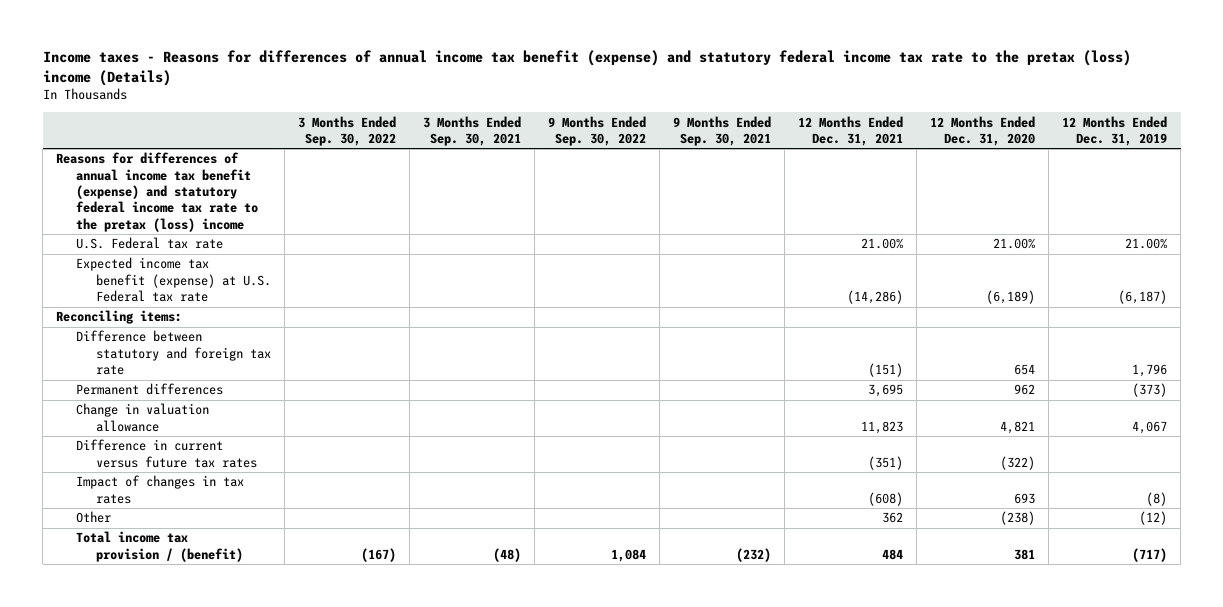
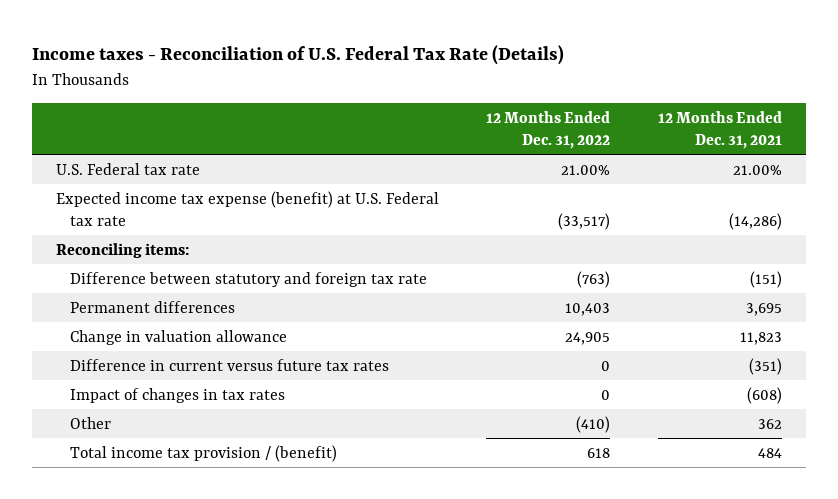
[42,50,1131,87] Income taxes - Reasons for differences of annual income tax benefit (expense) and statutory federal income tax rate to the pretax (loss) income (Details) -> [31,44,564,65] Income taxes - Reconciliation of U.S. Federal Tax Rate (Details)
[298,115,397,146] 3 Months Ended Sep. 30, 2022 -> none
[423,115,522,146] 3 Months Ended Sep. 30, 2021 -> none
[548,115,647,146] 9 Months Ended Sep. 30, 2022 -> none
[673,115,772,146] 9 Months Ended Sep. 30, 2021 -> none
[930,115,1036,146] 12 Months Ended Dec. 31, 2020 -> none
[1062,115,1168,146] 12 Months Ended Dec. 31, 2019 -> none
none -> [486,110,611,149] 12 Months Ended Dec. 31, 2022
[56,152,259,232] Reasons for differences of annual income tax benefit (expense) and statutory federal income tax rate to the pretax (loss) income -> none
[76,257,271,303] Expected income tax benefit (expense) at U.S. Federal tax rate -> [55,190,439,226] Expected income tax expense (benefit) at U.S. Federal tax rate

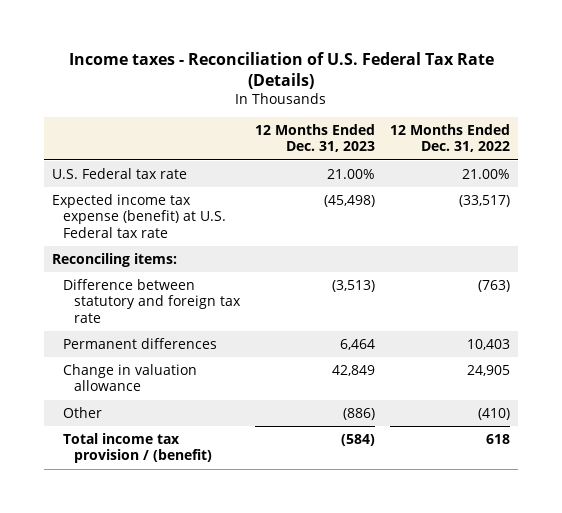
[658,110,783,149] 12 Months Ended Dec. 31, 2021 -> none
none -> [254,123,375,153] 12 Months Ended Dec. 31, 2023
[70,358,390,371] Difference in current versus future tax rates -> none
[70,387,286,403] Impact of changes in tax rates -> none

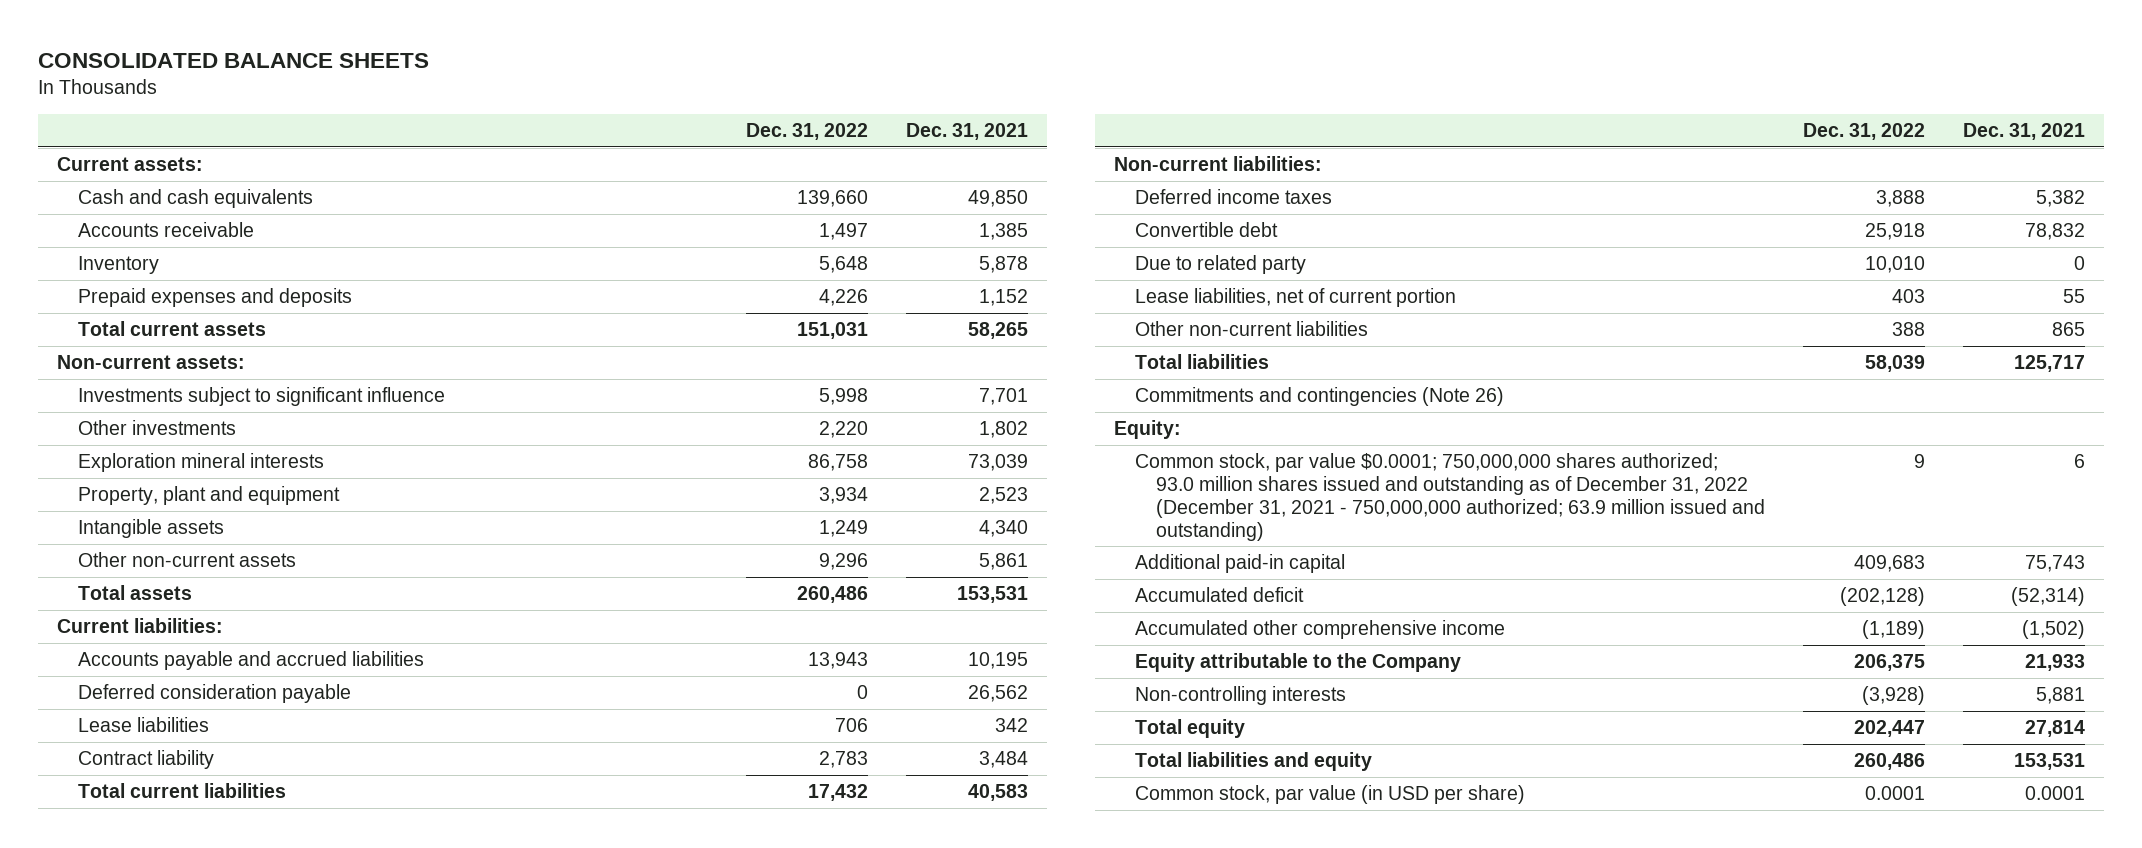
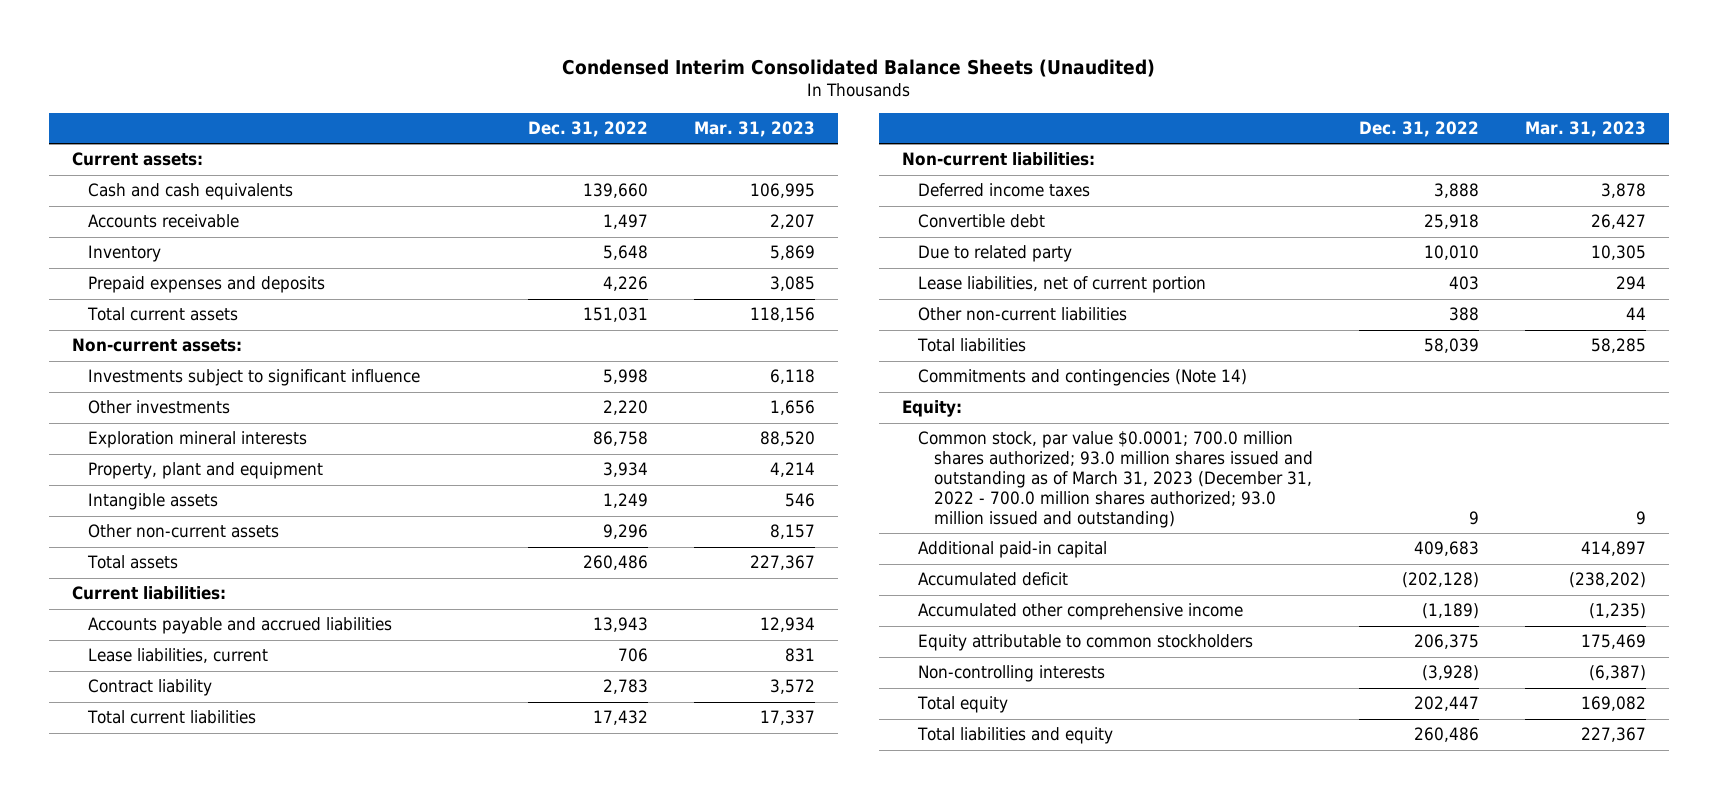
[37,52,429,68] CONSOLIDATED BALANCE SHEETS -> [561,59,1155,78] Condensed Interim Consolidated Balance Sheets (Unaudited)
[905,122,1028,140] Dec. 31, 2021 -> none
none -> [694,121,816,138] Mar. 31, 2023
[77,684,351,704] Deferred consideration payable -> none
[77,717,209,733] Lease liabilities -> [87,648,268,664] Lease liabilities, current
[1135,387,1505,407] Commitments and contingencies (Note 26) -> [918,369,1248,387] Commitments and contingencies (Note 14)
[1135,453,1766,541] Common stock, par value $0.0001; 750,000,000 shares authorized; 93.0 million shares issued and outstanding as of December 31, 2022 (December 31, 2021 - 750,000,000 authorized; 63.9 million issued and outstanding) -> [918,431,1313,528] Common stock, par value $0.0001; 700.0 million shares authorized; 93.0 million shares issued and outstanding as of March 31, 2023 (December 31, 2022 - 700.0 million shares authorized; 93.0 million issued and outstanding)
[1135,653,1462,673] Equity attributable to the Company -> [918,634,1254,652] Equity attributable to common stockholders
[1135,785,1526,805] Common stock, par value (in USD per share) -> none

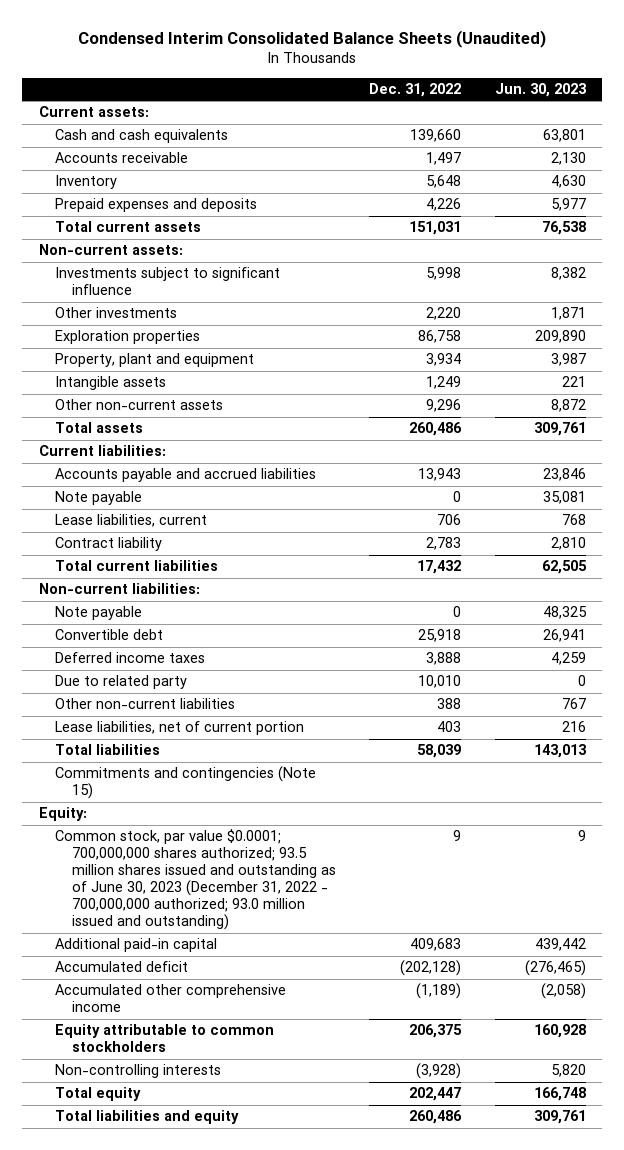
[694,121,816,138] Mar. 31, 2023 -> none
none -> [494,83,586,98] Jun. 30, 2023
[87,431,307,449] Exploration mineral interests -> [55,330,201,345] Exploration properties
none -> [55,491,143,506] Note payable
none -> [55,606,143,621] Note payable
[918,183,1091,198] Deferred income taxes -> [55,652,206,664] Deferred income taxes
[918,276,1207,294] Lease liabilities, net of current portion -> [55,721,305,736] Lease liabilities, net of current portion
[918,369,1248,387] Commitments and contingencies (Note 14) -> [55,766,317,800] Commitments and contingencies (Note 15)
[918,431,1313,528] Common stock, par value $0.0001; 700.0 million shares authorized; 93.0 million shares issued and outstanding as of March 31, 2023 (December 31, 2022 - 700.0 million shares authorized; 93.0 million issued and outstanding) -> [55,829,337,931] Common stock, par value $0.0001; 700,000,000 shares authorized; 93.5 million shares issued and outstanding as of June 30, 2023 (December 31, 2022 - 700,000,000 authorized; 93.0 million issued and outstanding)

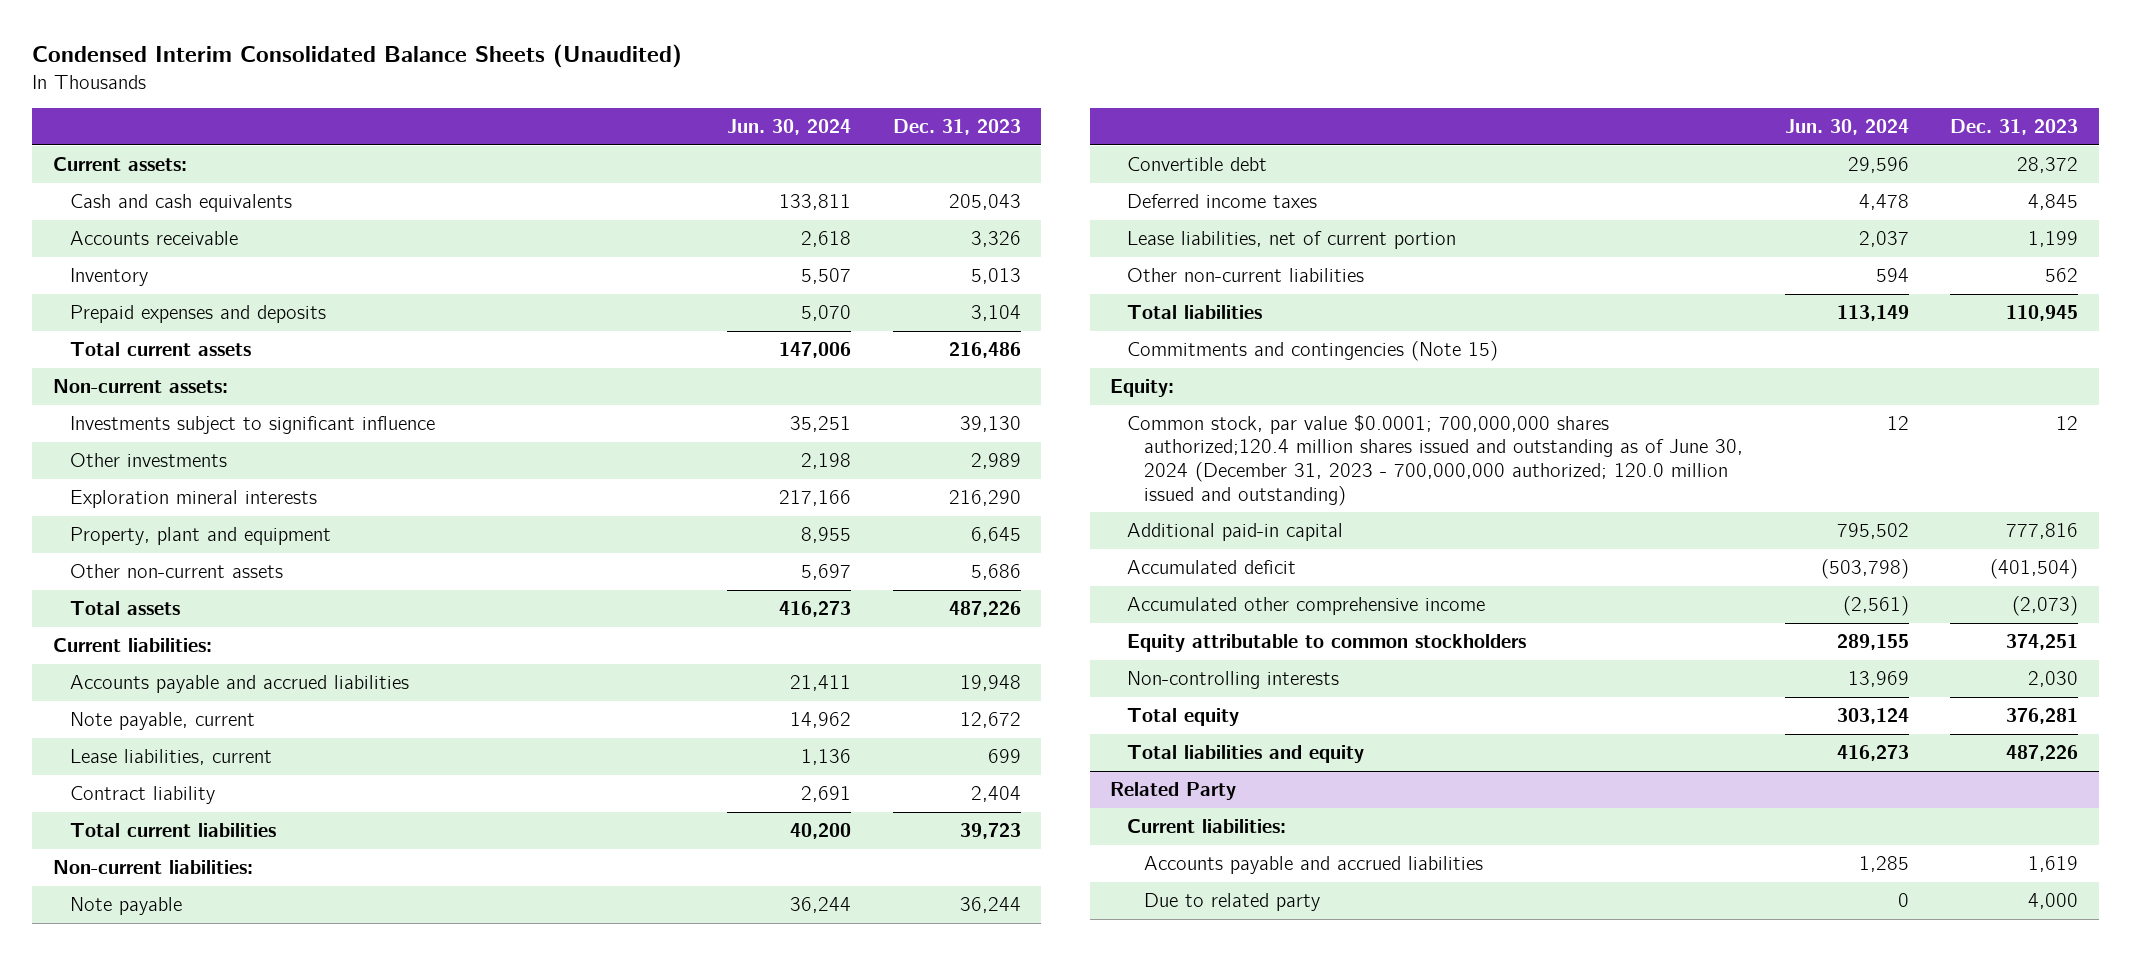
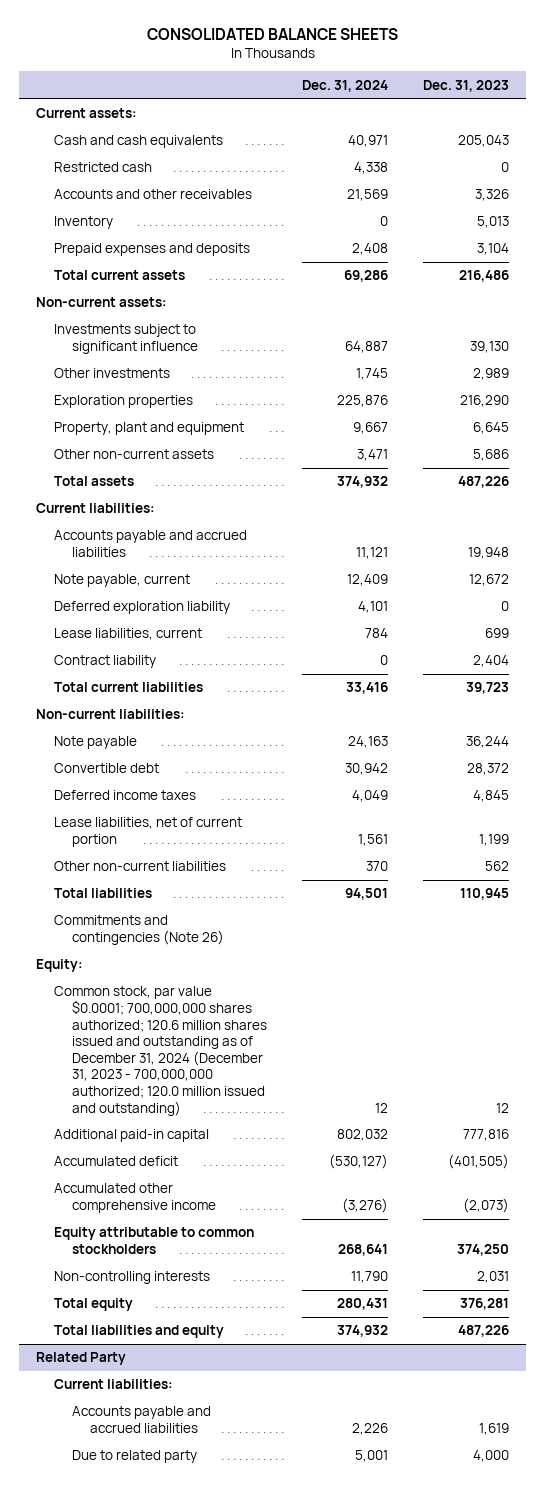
[32,44,683,69] Condensed Interim Consolidated Balance Sheets (Unaudited) -> [146,27,398,40] CONSOLIDATED BALANCE SHEETS
[727,118,852,135] Jun. 30, 2024 -> none
none -> [301,79,388,92] Dec. 31, 2024
none -> [54,162,153,173] Restricted cash
[69,230,238,245] Accounts receivable -> [54,189,253,200] Accounts and other receivables
[69,489,317,508] Exploration mineral interests -> [54,395,194,409] Exploration properties
none -> [54,601,231,615] Deferred exploration liability
[1127,340,1499,361] Commitments and contingencies (Note 15) -> [54,915,224,946] Commitments and contingencies (Note 26)
[1127,414,1744,506] Common stock, par value $0.0001; 700,000,000 shares authorized;120.4 million shares issued and outstanding as of June 30, 2024 (December 31, 2023 - 700,000,000 authorized; 120.0 million issued and outstanding) -> [54,986,267,1116] Common stock, par value $0.0001; 700,000,000 shares authorized; 120.6 million shares issued and outstanding as of December 31, 2024 (December 31, 2023 - 700,000,000 authorized; 120.0 million issued and outstanding)
[1989,558,2078,579] (401,504) -> [447,1154,509,1170] (401,505)
[2005,633,2078,650] 374,251 -> [456,1244,509,1257] 374,250
[2027,670,2078,687] 2,030 -> [476,1271,509,1284] 2,031

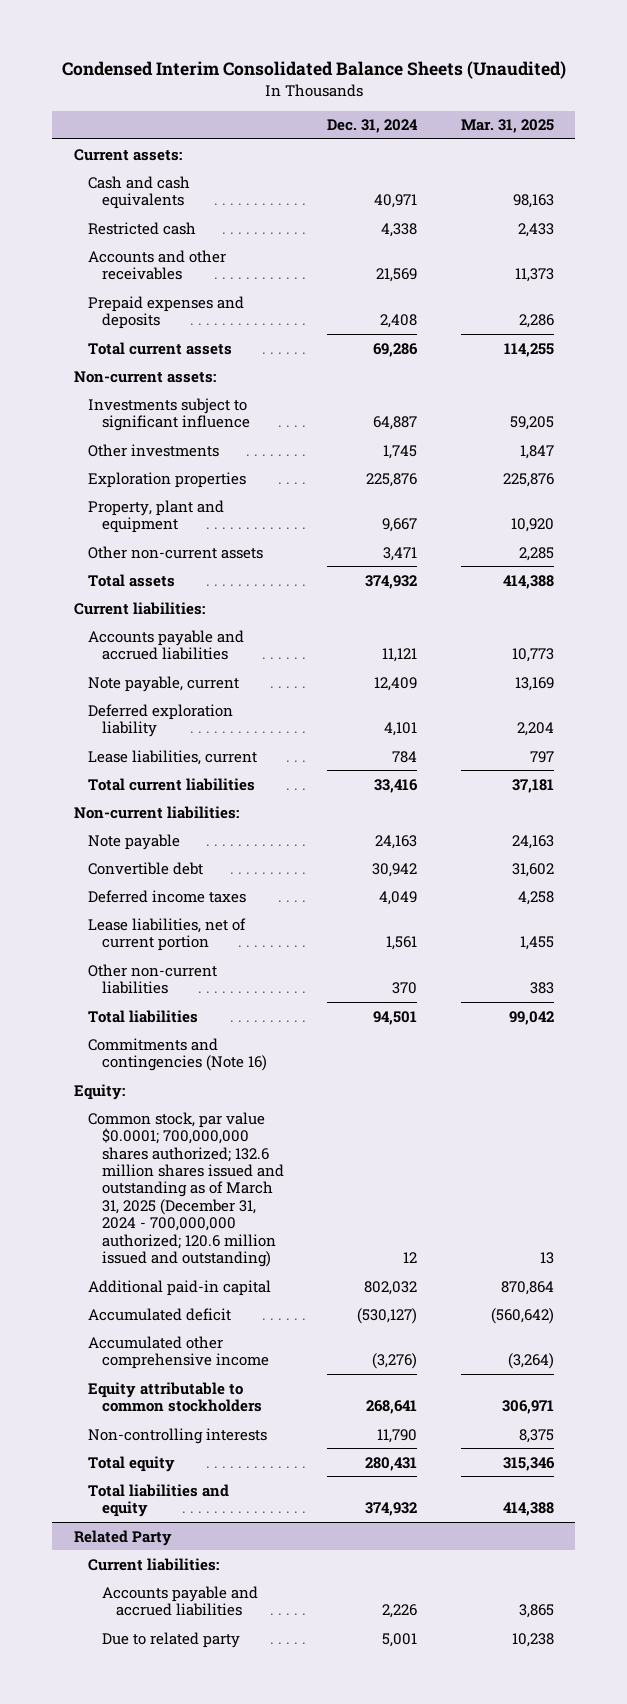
[146,27,398,40] CONSOLIDATED BALANCE SHEETS -> [61,61,566,80] Condensed Interim Consolidated Balance Sheets (Unaudited)
[422,79,509,92] Dec. 31, 2023 -> none
none -> [460,119,554,134] Mar. 31, 2025
[54,216,114,230] Inventory -> none
[54,655,157,669] Contract liability -> none
[54,915,224,946] Commitments and contingencies (Note 26) -> [87,1037,267,1072] Commitments and contingencies (Note 16)
[54,986,267,1116] Common stock, par value $0.0001; 700,000,000 shares authorized; 120.6 million shares issued and outstanding as of December 31, 2024 (December 31, 2023 - 700,000,000 authorized; 120.0 million issued and outstanding) -> [87,1111,284,1268] Common stock, par value $0.0001; 700,000,000 shares authorized; 132.6 million shares issued and outstanding as of March 31, 2025 (December 31, 2024 - 700,000,000 authorized; 120.6 million issued and outstanding)

